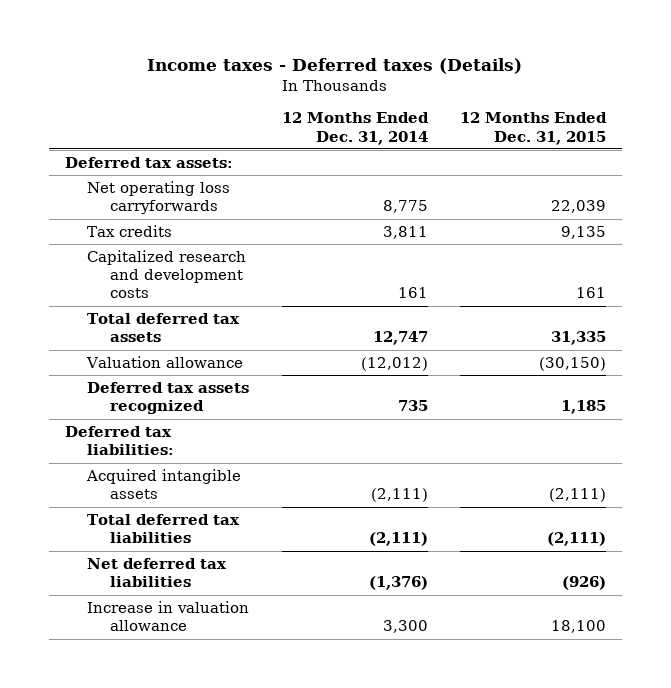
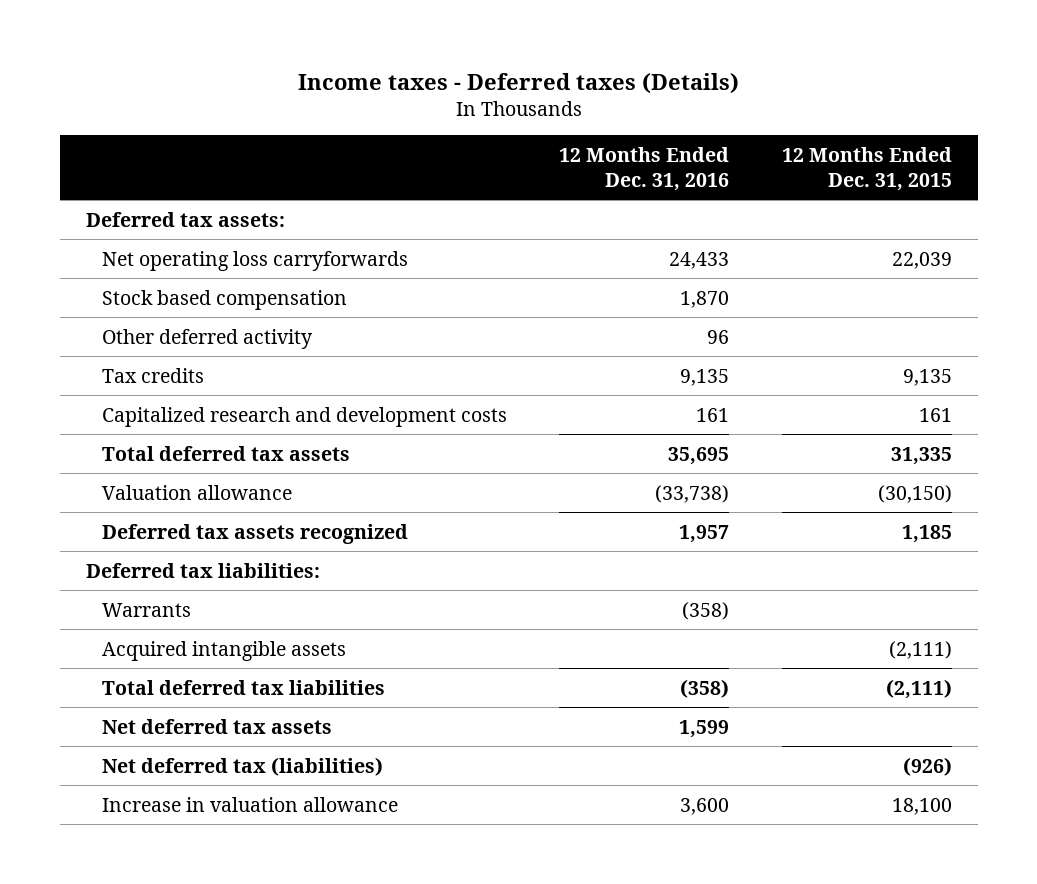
[281,112,429,145] 12 Months Ended Dec. 31, 2014 -> none
none -> [559,146,730,191] 12 Months Ended Dec. 31, 2016
none -> [102,289,348,310] Stock based compensation
none -> [102,328,314,349] Other deferred activity
none -> [102,602,192,617] Warrants
none -> [102,718,333,734] Net deferred tax assets
[87,558,228,588] Net deferred tax liabilities -> [102,756,384,776] Net deferred tax (liabilities)

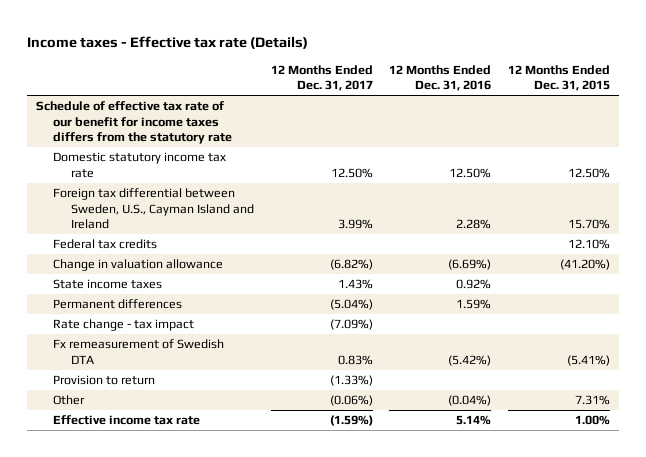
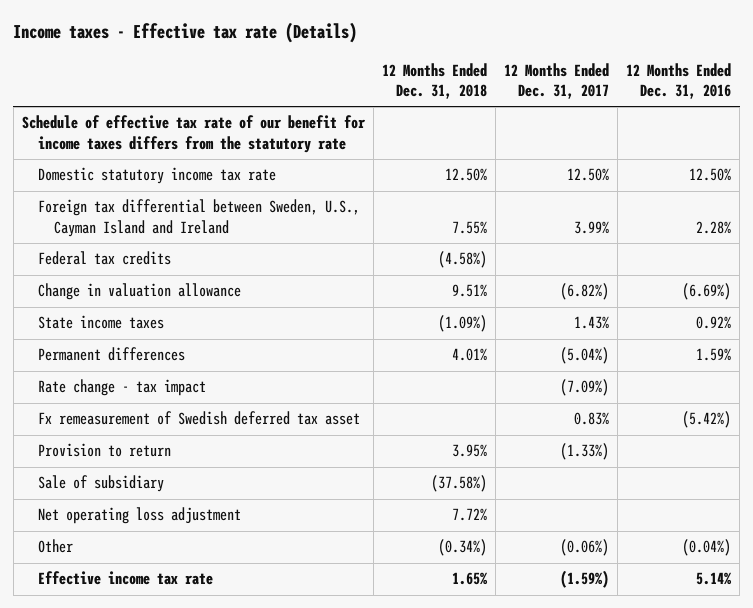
[508,64,611,92] 12 Months Ended Dec. 31, 2015 -> none
none -> [382,62,488,100] 12 Months Ended Dec. 31, 2018
[53,339,225,364] Fx remeasurement of Swedish DTA -> [38,411,361,426] Fx remeasurement of Swedish deferred tax asset
none -> [38,475,165,493] Sale of subsidiary
none -> [38,507,242,525] Net operating loss adjustment

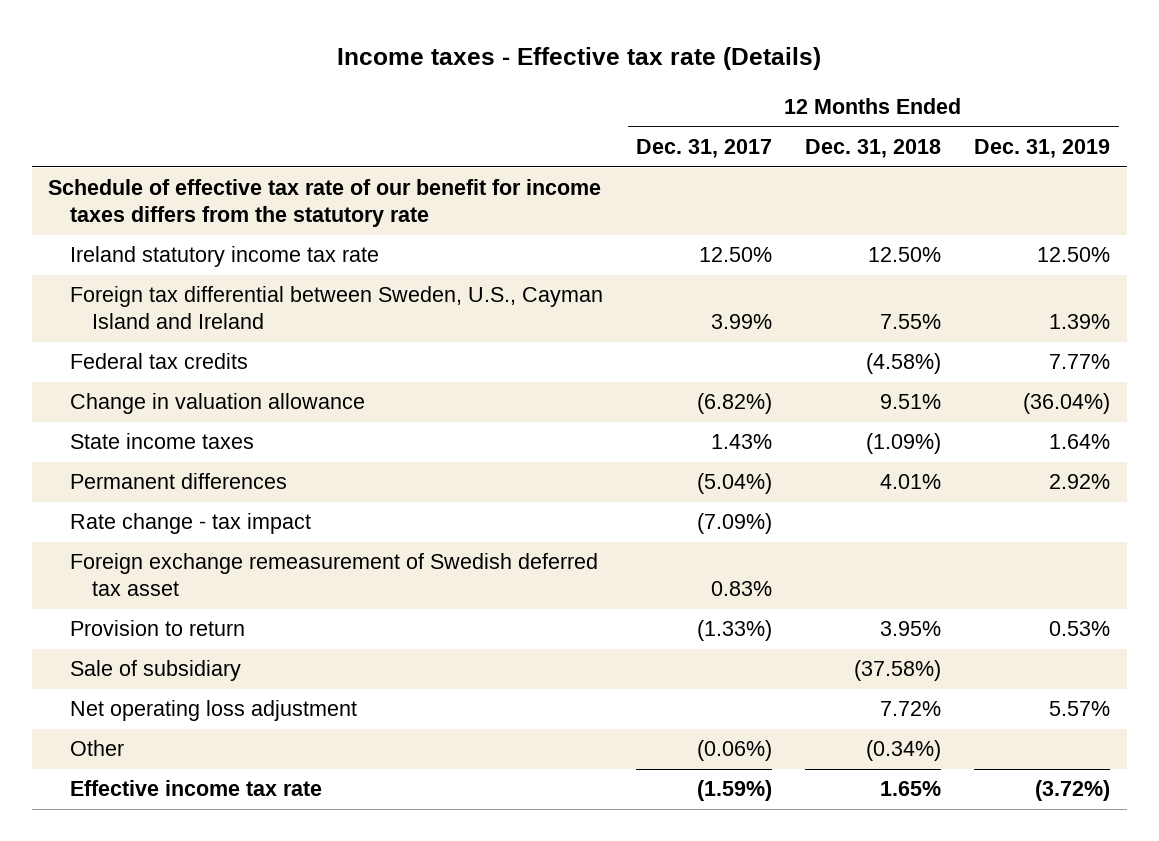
[626,62,732,100] 12 Months Ended Dec. 31, 2016 -> none
none -> [974,138,1111,158] Dec. 31, 2019
[38,167,277,185] Domestic statutory income tax rate -> [70,246,380,268] Ireland statutory income tax rate
[38,411,361,426] Fx remeasurement of Swedish deferred tax asset -> [70,553,599,596] Foreign exchange remeasurement of Swedish deferred tax asset

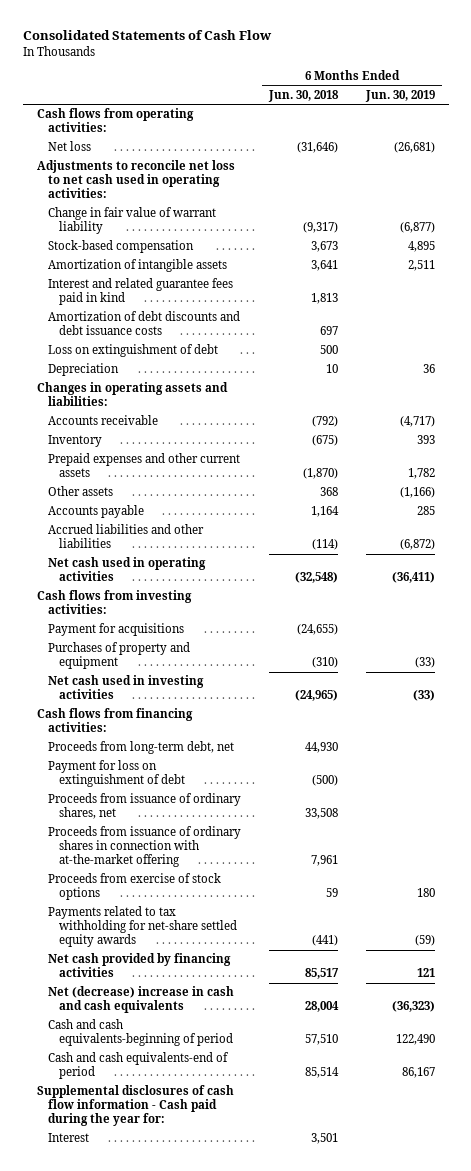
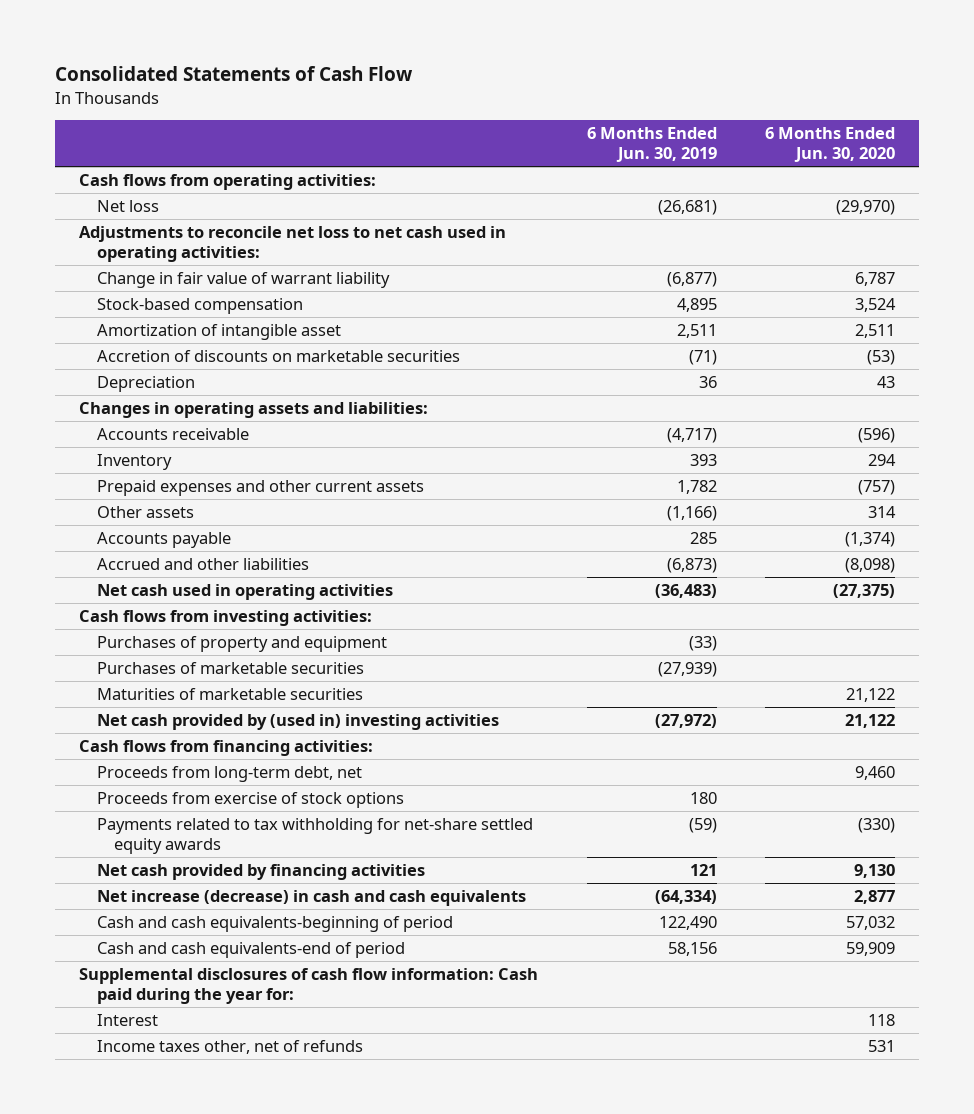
[267,90,339,103] Jun. 30, 2018 -> none
none -> [764,127,895,163] 6 Months Ended Jun. 30, 2020
[47,278,233,306] Interest and related guarantee fees paid in kind -> none
[47,311,240,336] Amortization of debt discounts and debt issuance costs -> none
[47,344,218,358] Loss on extinguishment of debt -> none
[47,259,227,273] Amortization of intangible assets -> [96,323,341,340] Amortization of intangible asset
none -> [96,349,460,362] Accretion of discounts on marketable securities
[47,524,204,549] Accrued liabilities and other liabilities -> [96,557,309,570] Accrued and other liabilities
[399,539,435,551] (6,872) -> [666,557,717,573] (6,873)
[391,572,435,584] (36,411) -> [654,583,717,598] (36,483)
[47,623,184,637] Payment for acquisitions -> none
none -> [96,661,364,674] Purchases of marketable securities
none -> [96,687,363,700] Maturities of marketable securities
[47,675,204,700] Net cash used in investing activities -> [96,713,499,730] Net cash provided by (used in) investing activities
[412,690,435,702] (33) -> [654,713,717,728] (27,972)
[47,760,186,788] Payment for loss on extinguishment of debt -> none
[47,793,241,820] Proceeds from issuance of ordinary shares, net -> none
[47,826,241,868] Proceeds from issuance of ordinary shares in connection with at-the-market offering -> none
[47,986,234,1014] Net (decrease) increase in cash and cash equivalents -> [96,889,526,906] Net increase (decrease) in cash and cash equivalents
[391,1001,435,1013] (36,323) -> [654,889,717,904] (64,334)
[401,1067,435,1079] 86,167 -> [667,941,717,956] 58,156
[36,1085,234,1127] Supplemental disclosures of cash flow information - Cash paid during the year for: -> [79,967,539,1004] Supplemental disclosures of cash flow information: Cash paid during the year for:
none -> [96,1039,363,1054] Income taxes other, net of refunds

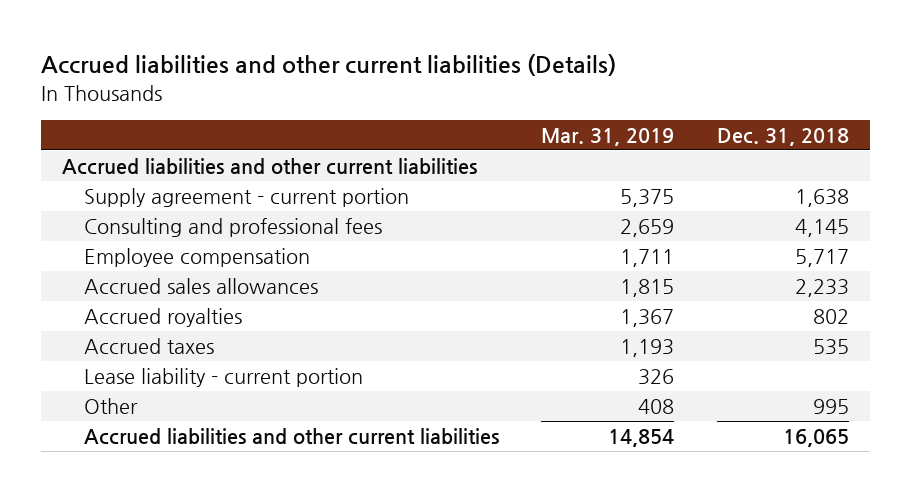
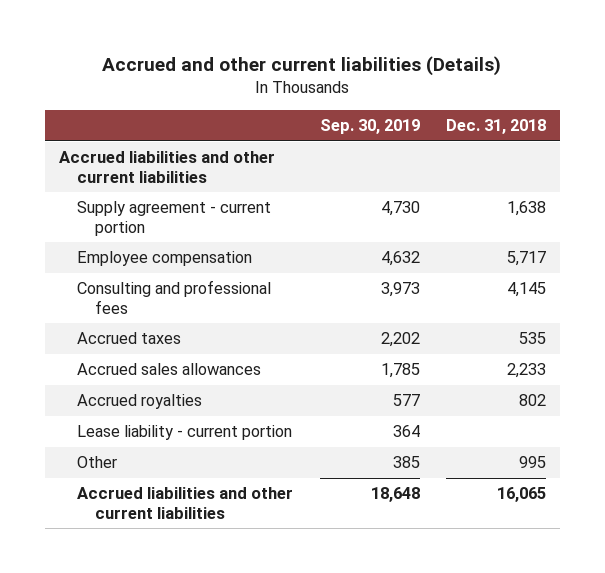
[41,54,617,77] Accrued liabilities and other current liabilities (Details) -> [102,55,502,76] Accrued and other current liabilities (Details)
[541,127,675,146] Mar. 31, 2019 -> none
none -> [319,119,420,135] Sep. 30, 2019
[83,218,382,238] Consulting and professional fees -> [76,280,271,314] Consulting and professional fees
[83,338,214,355] Accrued taxes -> [76,332,181,345] Accrued taxes

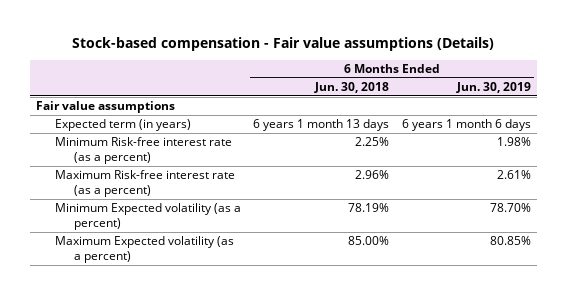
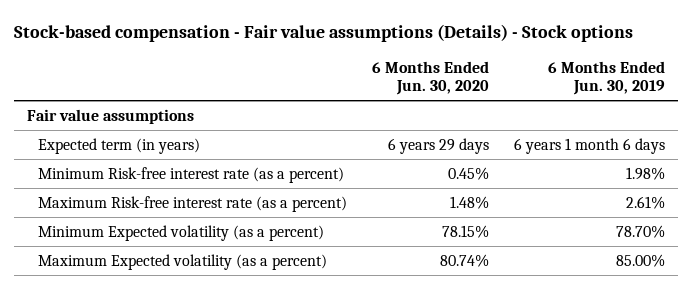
[72,37,495,52] Stock-based compensation - Fair value assumptions (Details) -> [14,24,634,43] Stock-based compensation - Fair value assumptions (Details) - Stock options
[314,82,390,94] Jun. 30, 2018 -> none
none -> [372,61,490,96] 6 Months Ended Jun. 30, 2020
[489,236,531,246] 80.85% -> [616,253,666,267] 85.00%

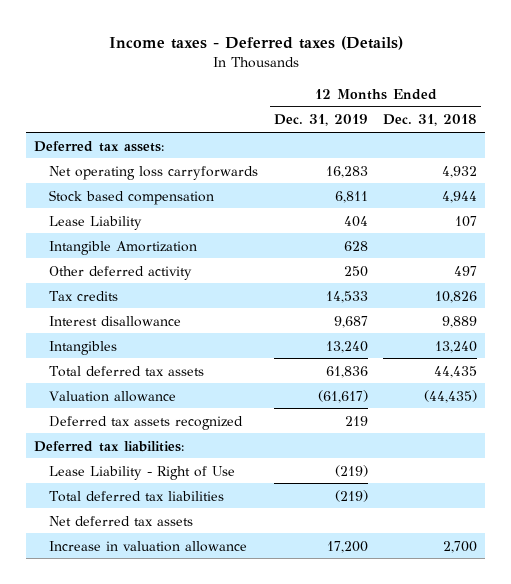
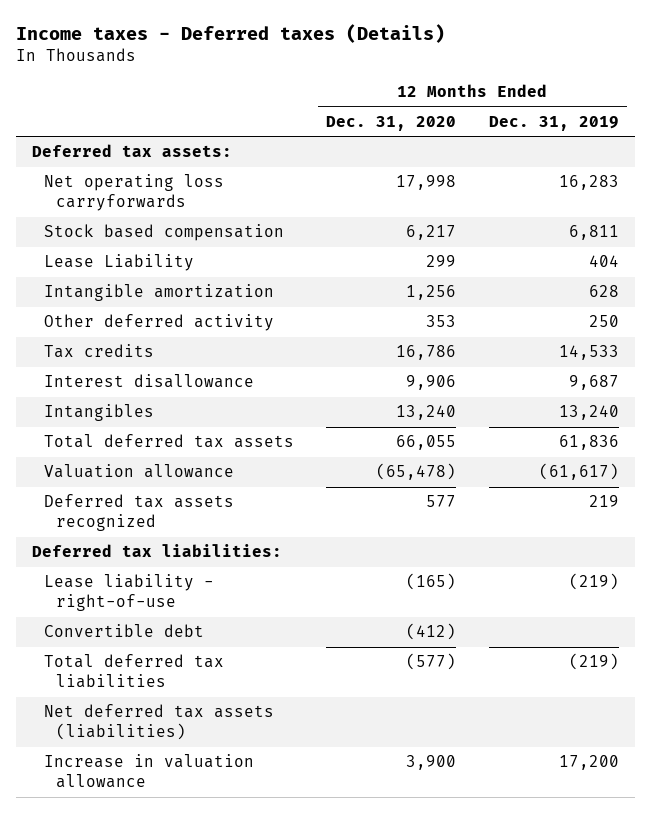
[383,114,478,127] Dec. 31, 2018 -> none
none -> [326,115,457,131] Dec. 31, 2020
[49,240,198,255] Intangible Amortization -> [44,284,275,302] Intangible amortization
[49,465,236,480] Lease Liability - Right of Use -> [44,574,215,612] Lease liability - right-of-use
none -> [44,624,205,638] Convertible debt
[49,515,194,526] Net deferred tax assets -> [44,704,275,741] Net deferred tax assets (liabilities)

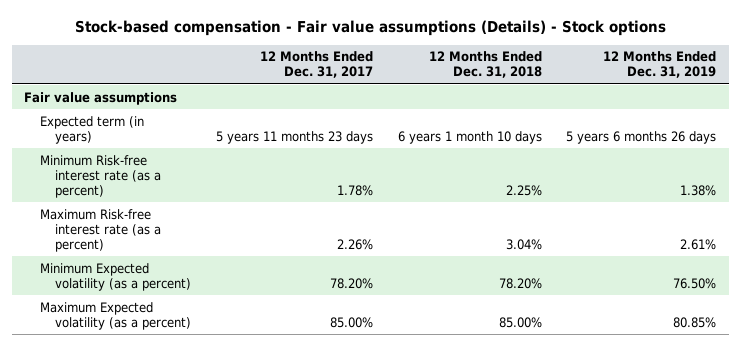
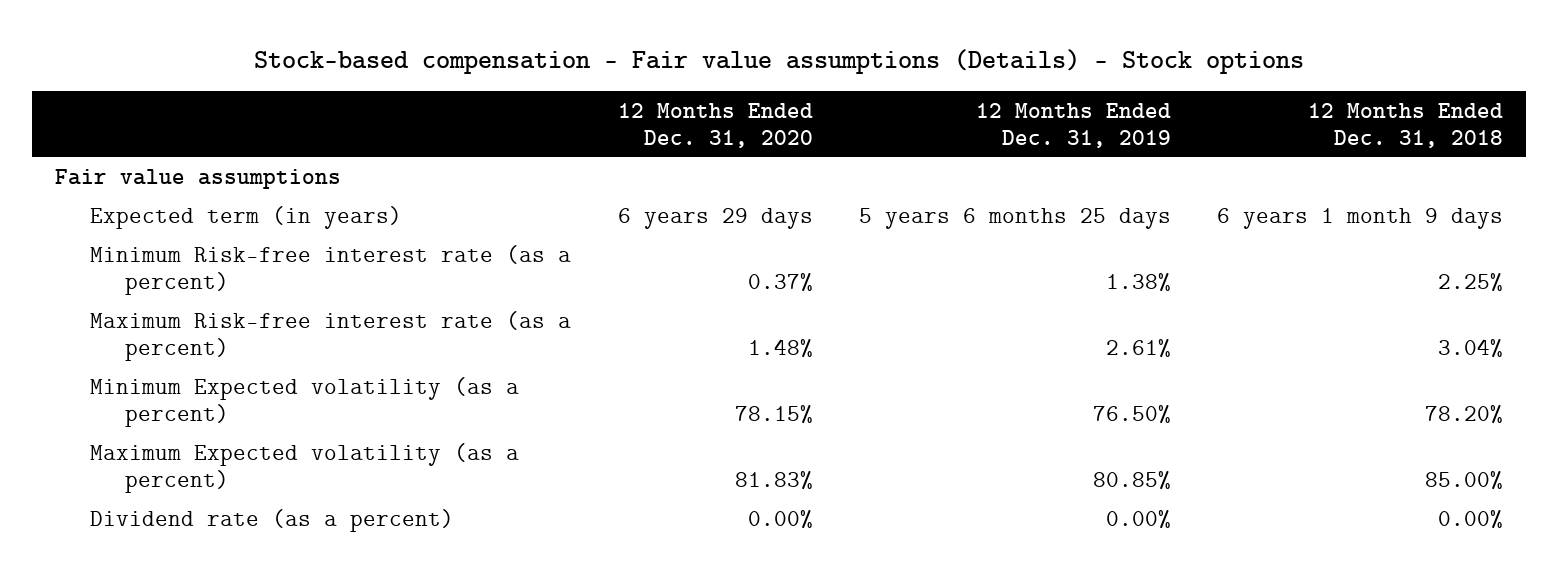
[259,51,373,79] 12 Months Ended Dec. 31, 2017 -> none
none -> [617,102,813,148] 12 Months Ended Dec. 31, 2020
[397,130,542,144] 6 years 1 month 10 days -> [1217,208,1504,230] 6 years 1 month 9 days
[566,130,717,144] 5 years 6 months 26 days -> [858,208,1171,230] 5 years 6 months 25 days
none -> [90,509,455,533] Dividend rate (as a percent)

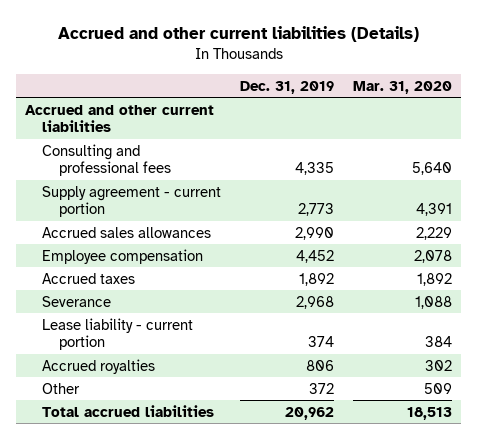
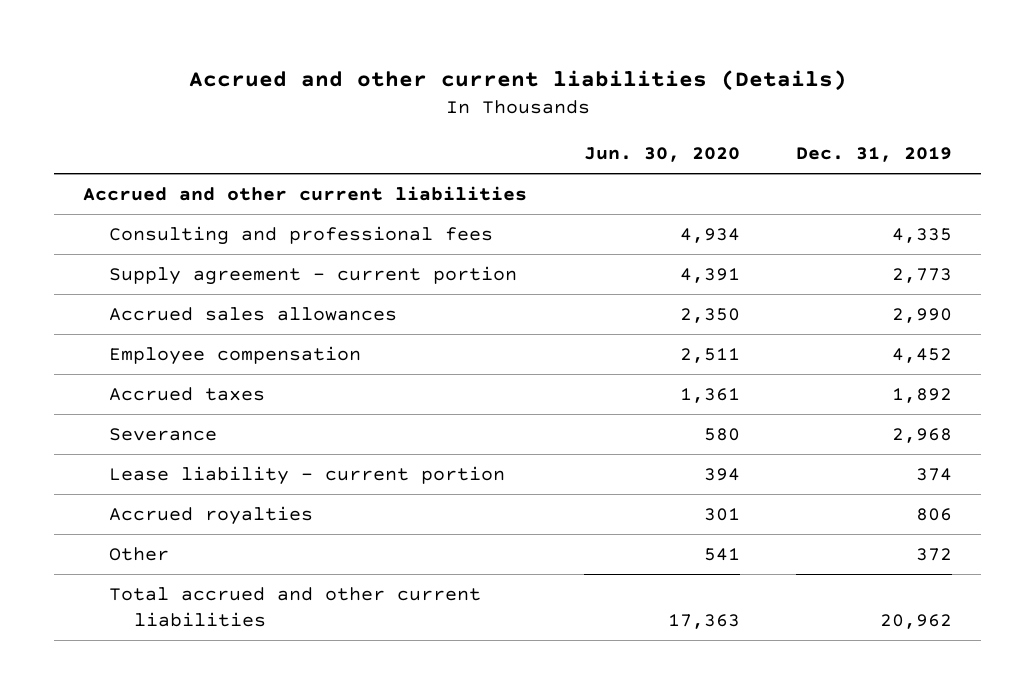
[353,80,453,94] Mar. 31, 2020 -> none
none -> [583,147,740,163] Jun. 30, 2020
[42,404,215,417] Total accrued liabilities -> [108,587,481,627] Total accrued and other current liabilities

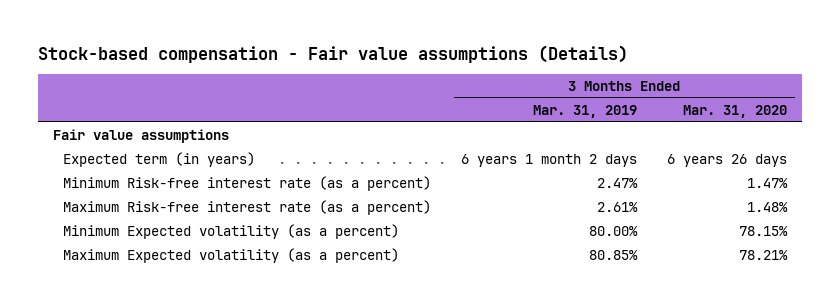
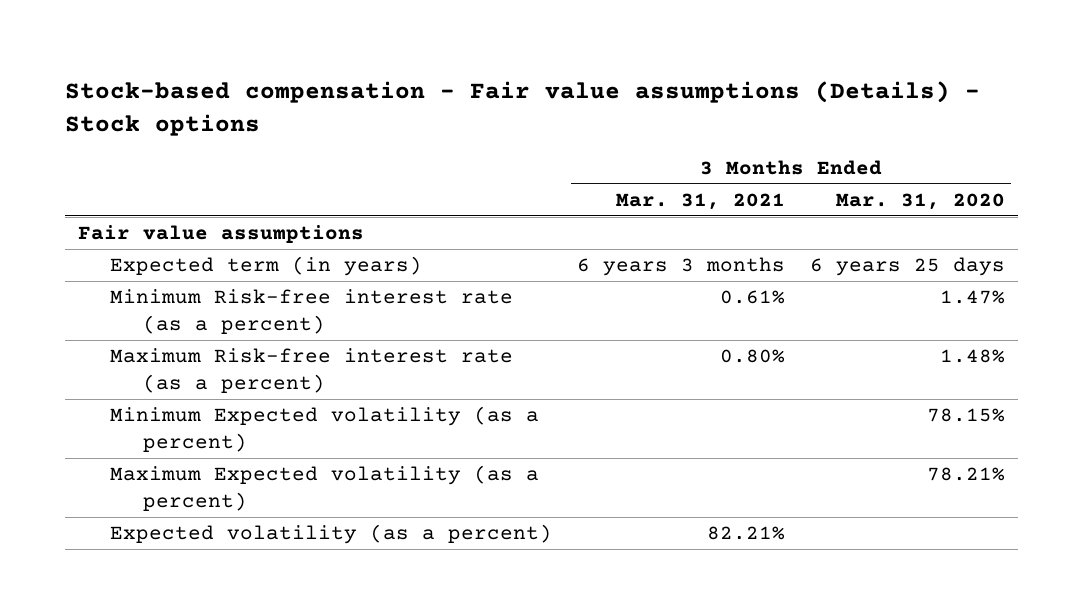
[37,44,628,63] Stock-based compensation - Fair value assumptions (Details) -> [65,80,981,136] Stock-based compensation - Fair value assumptions (Details) - Stock options
[533,104,638,118] Mar. 31, 2019 -> none
none -> [616,193,786,211] Mar. 31, 2021
[667,154,788,168] 6 years 26 days -> [810,257,1006,277] 6 years 25 days
none -> [110,524,553,545] Expected volatility (as a percent)

